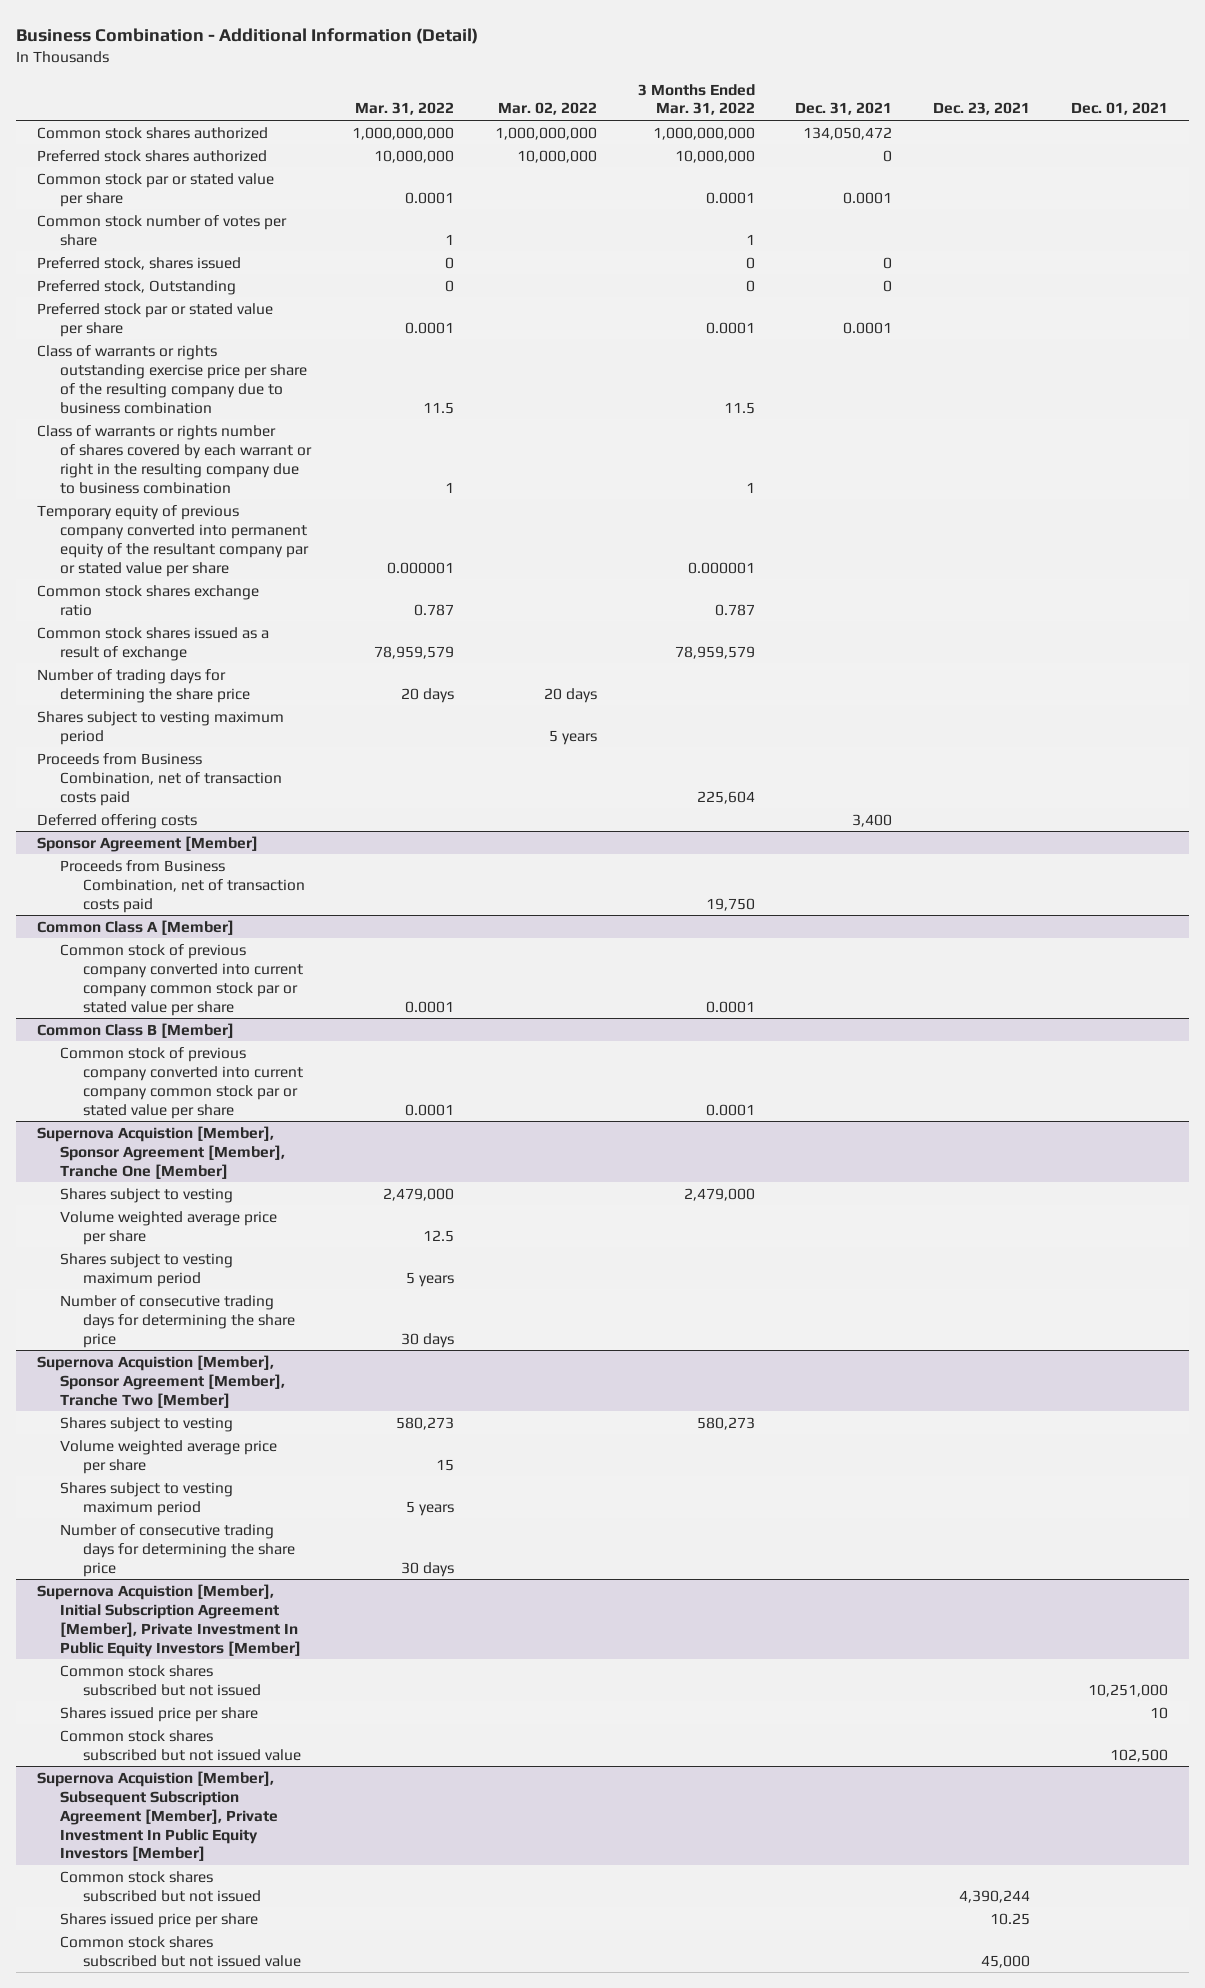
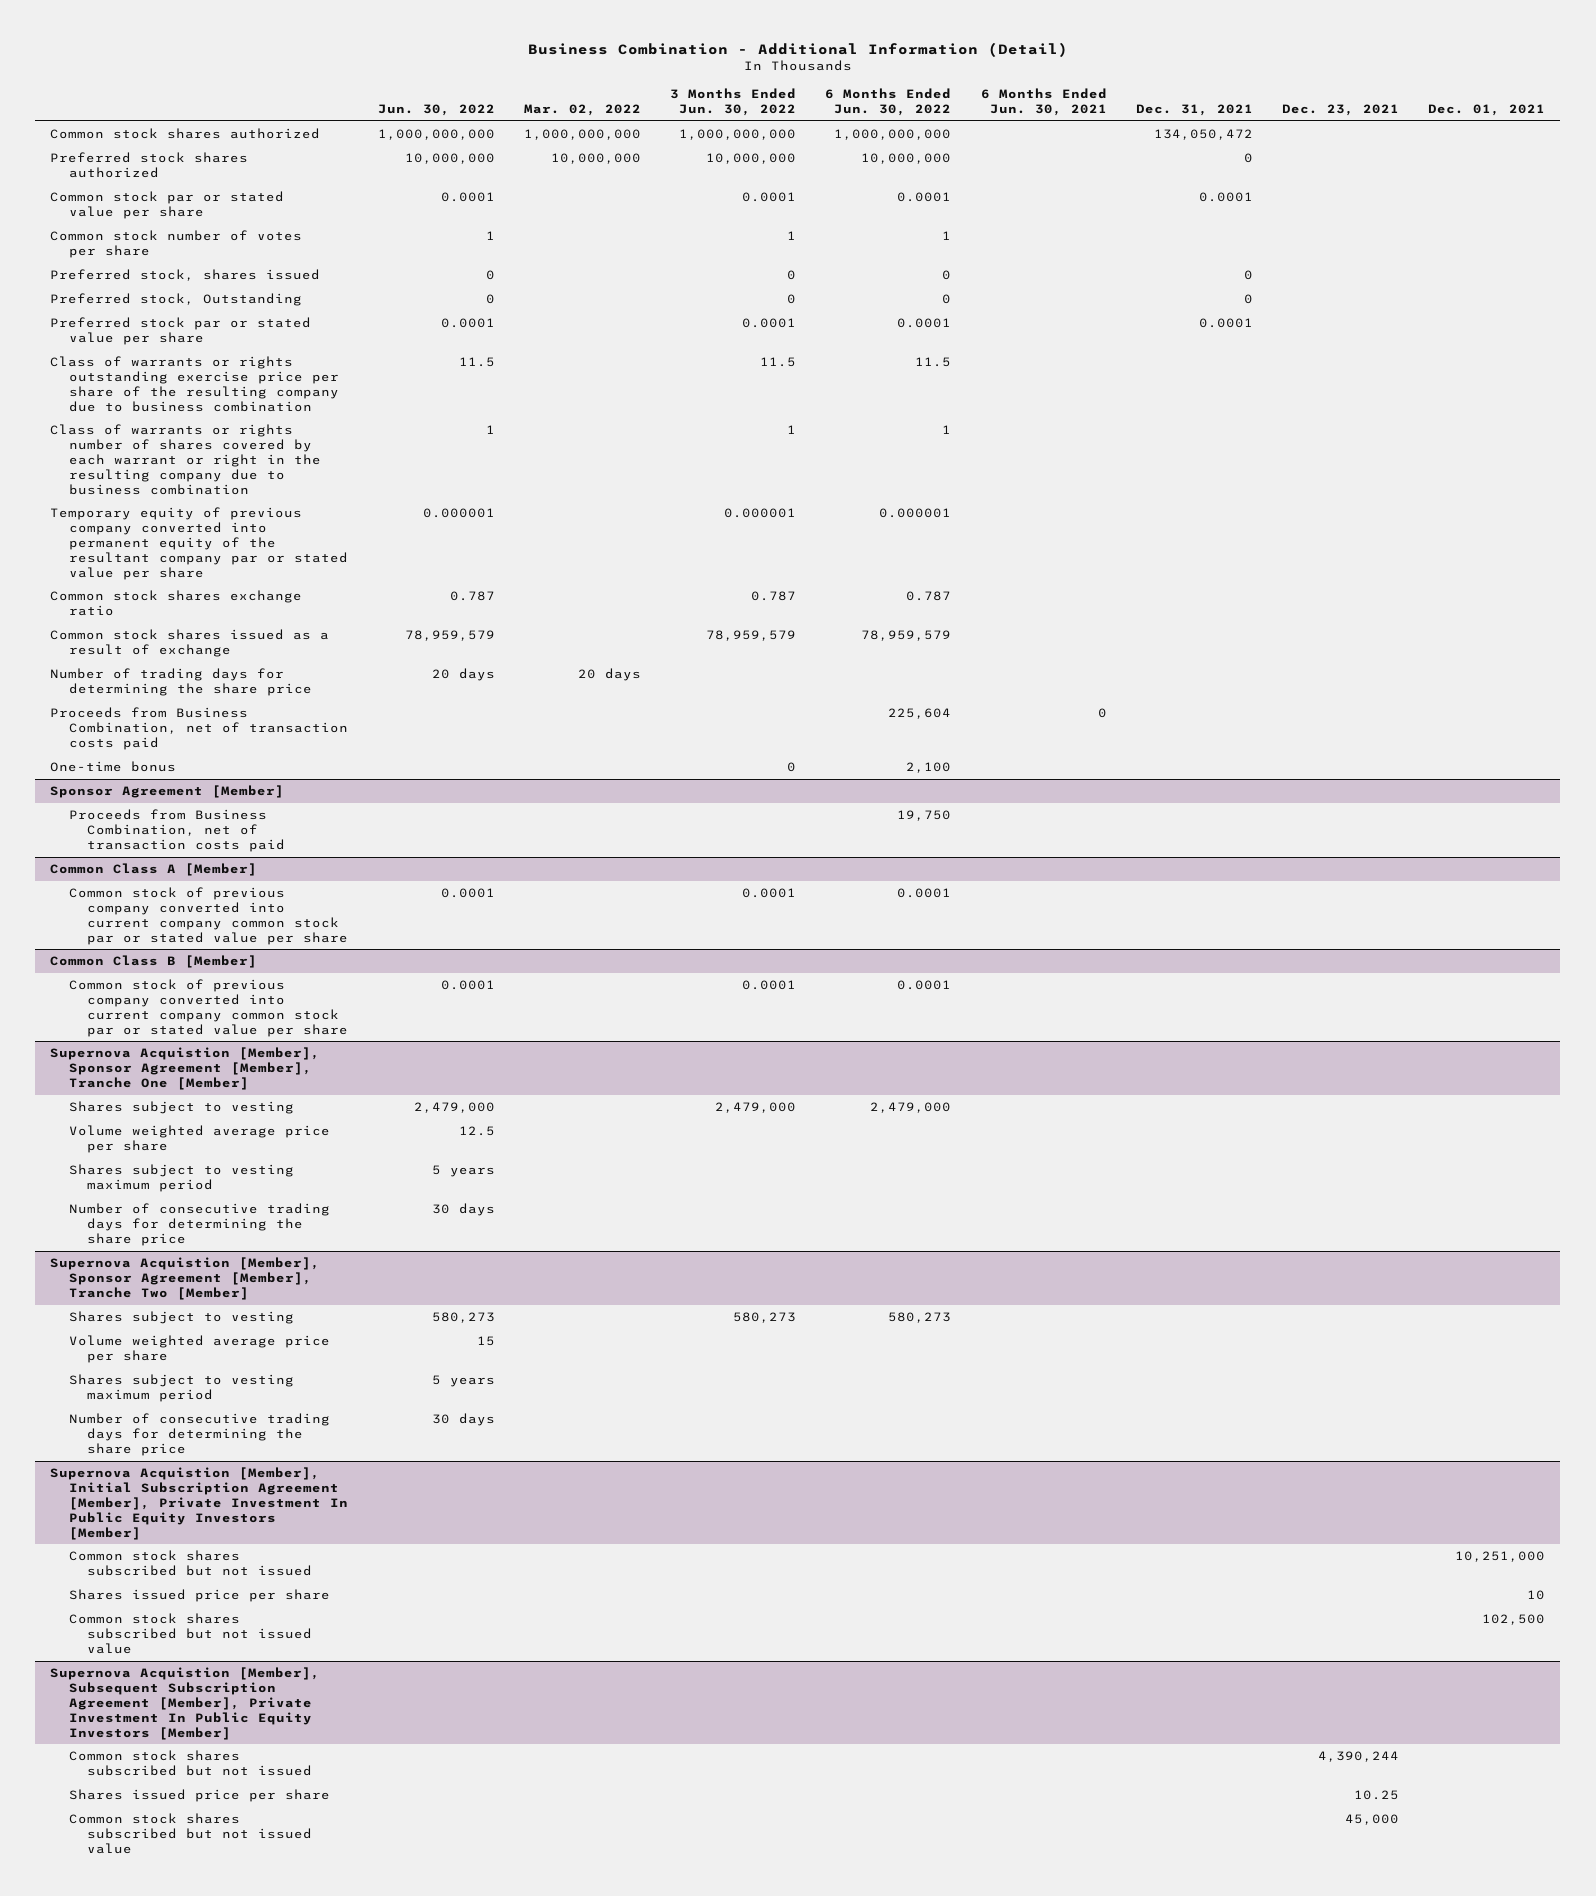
[354,102,454,116] Mar. 31, 2022 -> none
[637,83,755,116] 3 Months Ended Mar. 31, 2022 -> none
none -> [377,103,495,116] Jun. 30, 2022
none -> [670,87,797,116] 3 Months Ended Jun. 30, 2022
none -> [825,87,952,116] 6 Months Ended Jun. 30, 2022
none -> [980,87,1107,116] 6 Months Ended Jun. 30, 2021
[36,710,284,745] Shares subject to vesting maximum period -> none
[36,813,197,829] Deferred offering costs -> none
none -> [50,761,177,773] One-time bonus

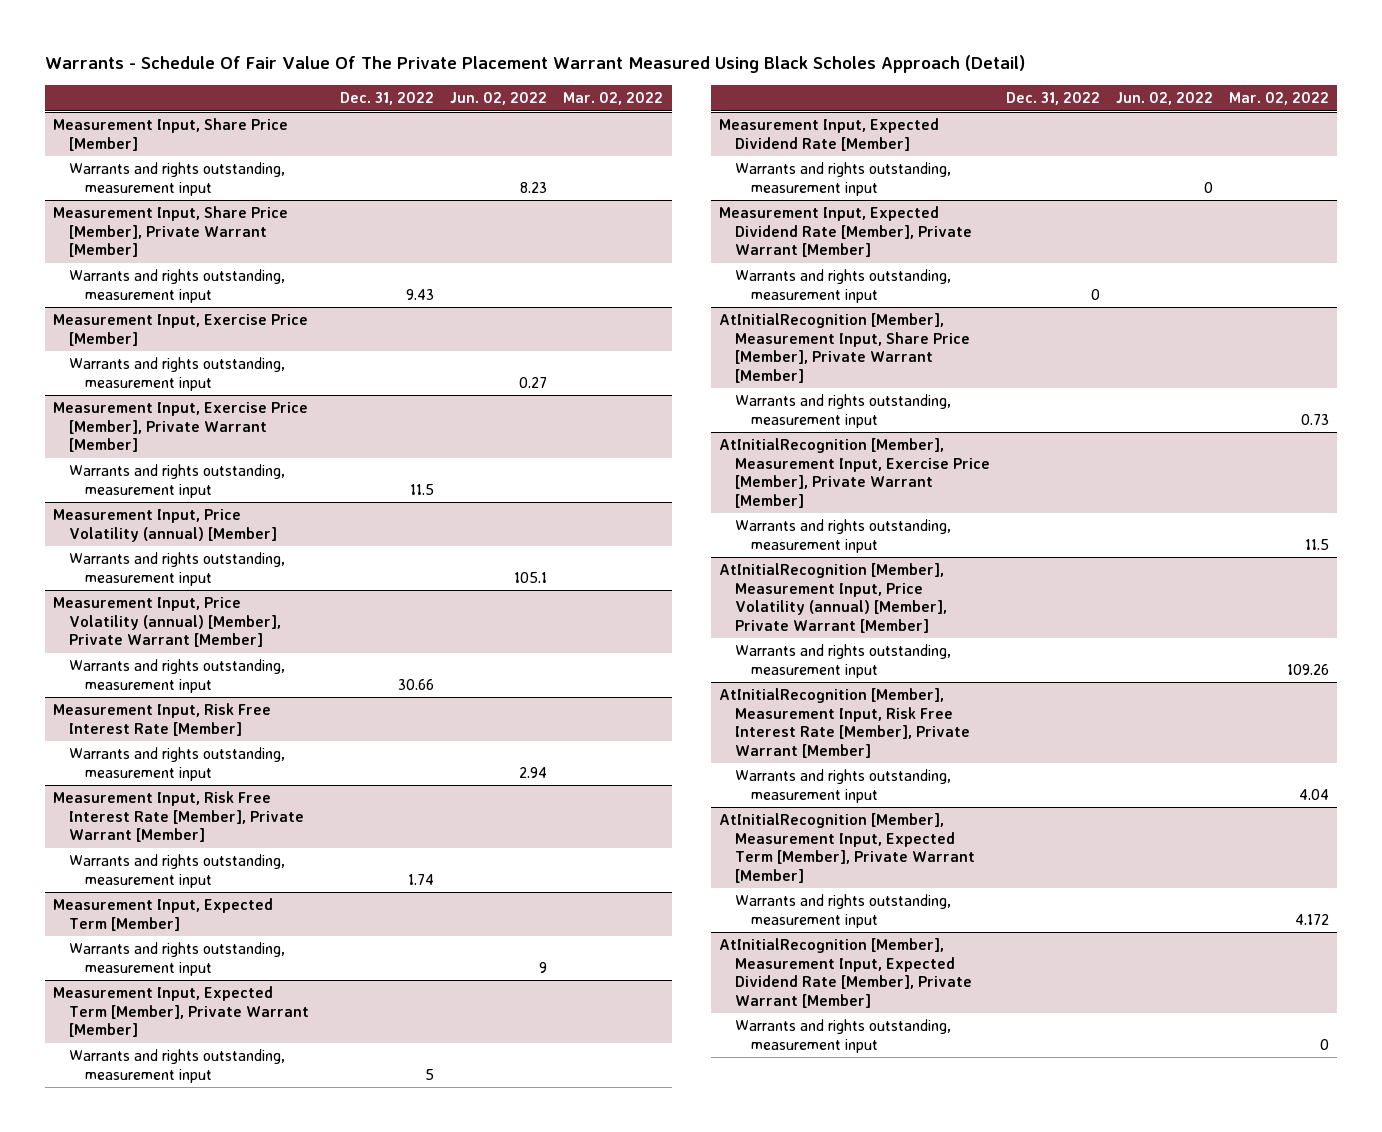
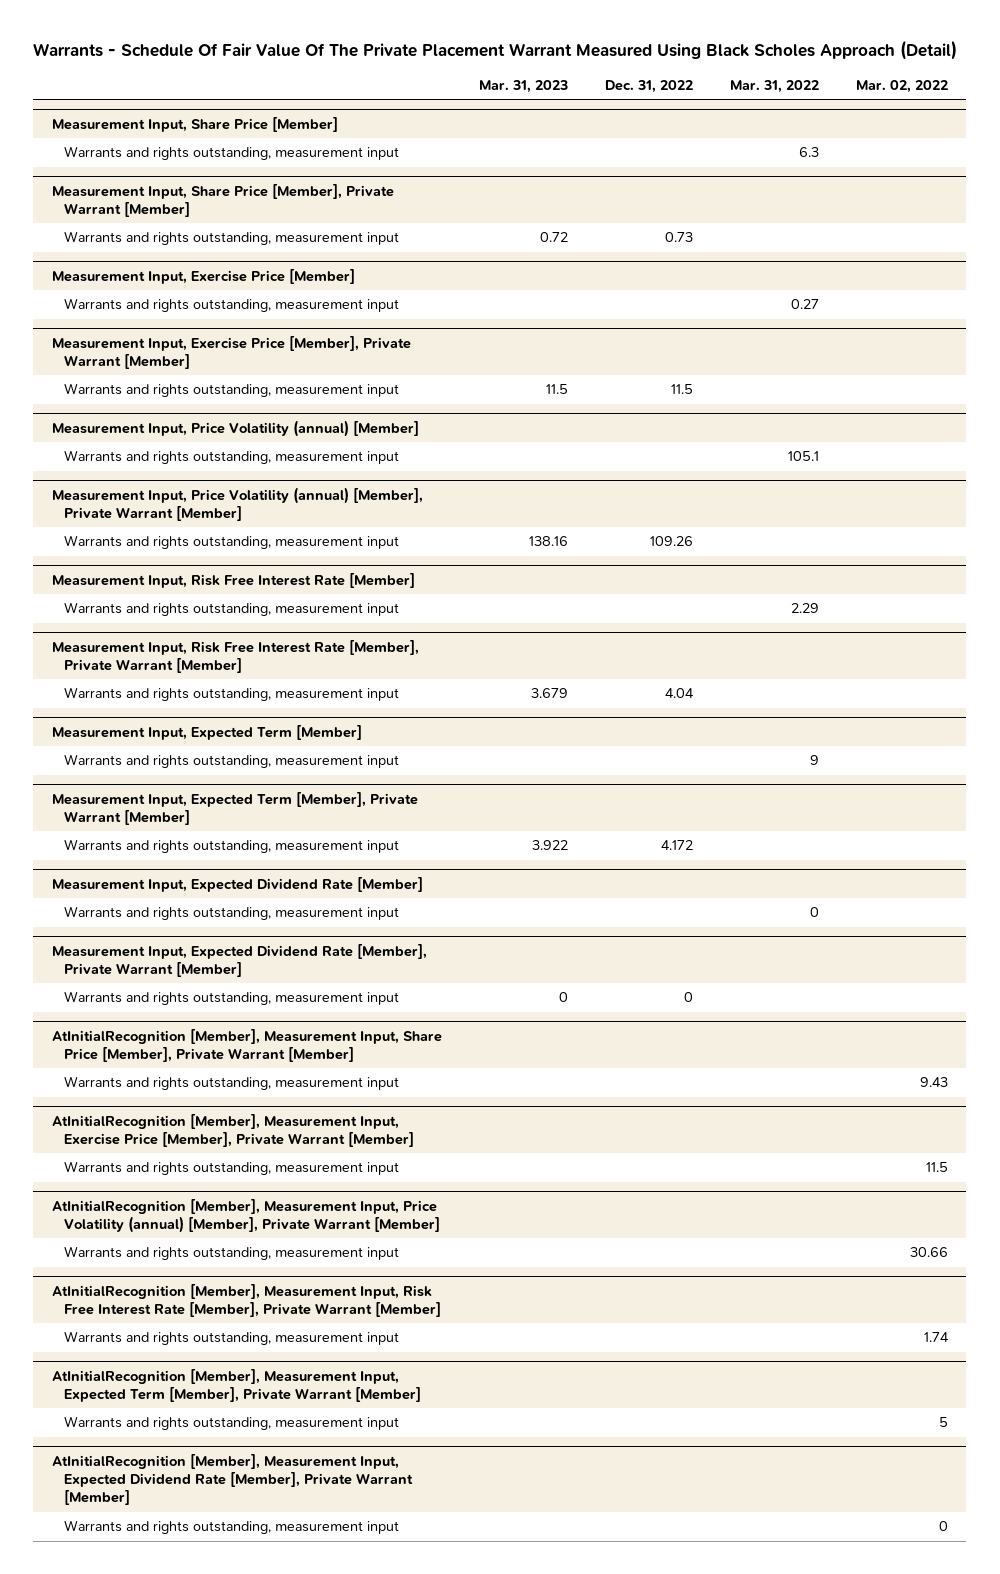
[450,92,548,106] Jun. 02, 2022 -> none
none -> [478,80,568,94] Mar. 31, 2023
none -> [729,80,819,94] Mar. 31, 2022
[406,288,435,300] 9.43 -> [664,232,693,243] 0.73
[398,678,435,690] 30.66 -> [649,536,693,547] 109.26
[408,873,435,885] 1.74 -> [664,688,694,699] 4.04
[425,1068,435,1080] 5 -> [660,840,693,851] 4.172
[1301,413,1330,425] 0.73 -> [919,1077,948,1088] 9.43
[1287,663,1330,675] 109.26 -> [909,1247,948,1258] 30.66
[1299,788,1330,800] 4.04 -> [923,1332,949,1343] 1.74
[1295,913,1330,925] 4.172 -> [938,1417,948,1428] 5

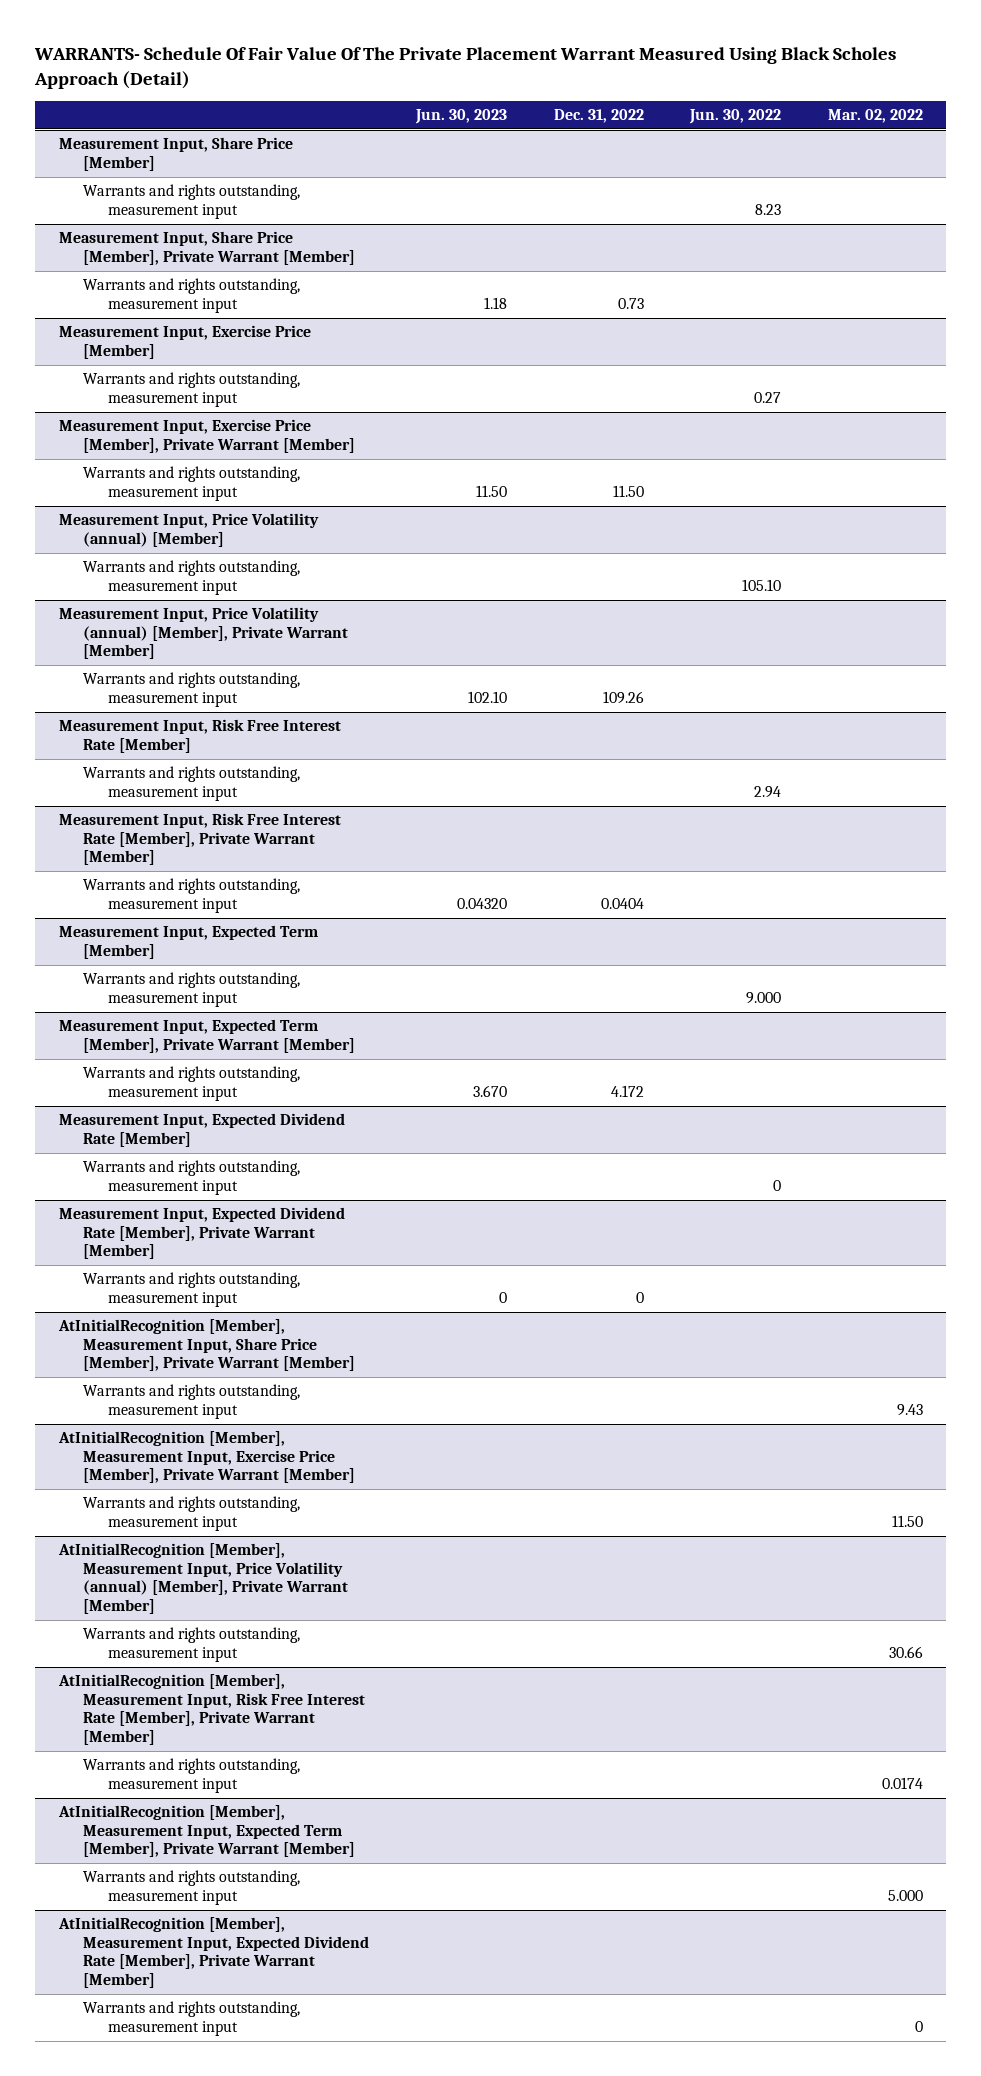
[33,40,958,61] Warrants - Schedule Of Fair Value Of The Private Placement Warrant Measured Using Black Scholes Approach (Detail) -> [34,46,897,89] WARRANTS- Schedule Of Fair Value Of The Private Placement Warrant Measured Using Black Scholes Approach (Detail)
[478,80,568,94] Mar. 31, 2023 -> none
[729,80,819,94] Mar. 31, 2022 -> none
none -> [414,108,507,124] Jun. 30, 2023
none -> [689,108,782,124] Jun. 30, 2022
[670,384,693,395] 11.5 -> [612,484,644,497] 11.50
[664,688,694,699] 4.04 -> [600,897,644,909] 0.0404
[925,1162,948,1173] 11.5 -> [891,1514,923,1527] 11.50
[923,1332,949,1343] 1.74 -> [881,1776,923,1789] 0.0174
[938,1417,948,1428] 5 -> [887,1889,923,1901] 5.000

